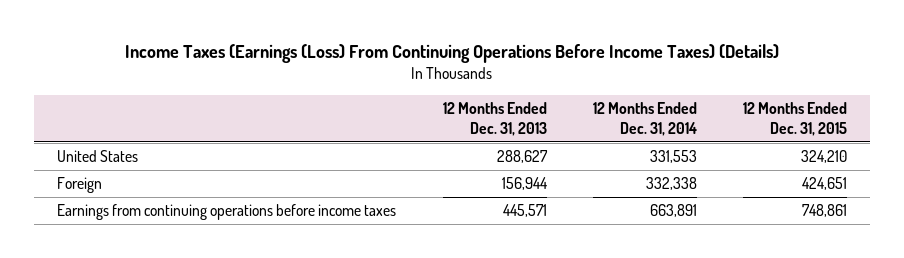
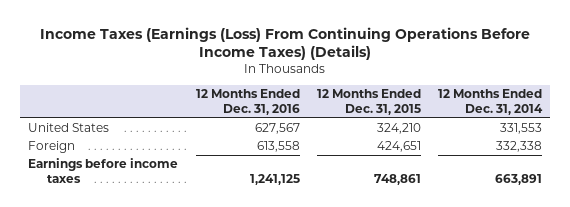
[442,102,547,136] 12 Months Ended Dec. 31, 2013 -> none
none -> [195,89,300,116] 12 Months Ended Dec. 31, 2016
[57,204,397,221] Earnings from continuing operations before income taxes -> [28,158,179,183] Earnings before income taxes

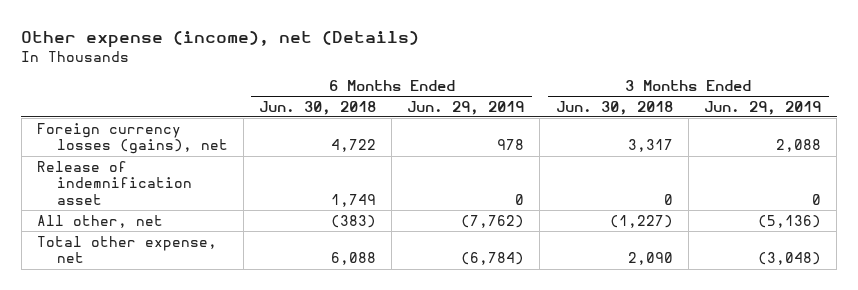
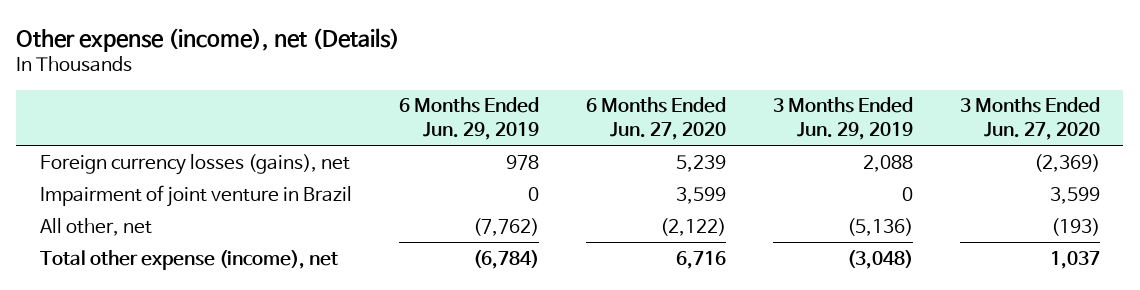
[258,100,376,115] Jun. 30, 2018 -> none
[555,100,673,115] Jun. 30, 2018 -> none
none -> [585,97,726,141] 6 Months Ended Jun. 27, 2020
none -> [959,97,1100,141] 3 Months Ended Jun. 27, 2020
[36,160,192,206] Release of indemnification asset -> none
none -> [39,184,352,207] Impairment of joint venture in Brazil
[36,235,217,264] Total other expense, net -> [39,249,338,270] Total other expense (income), net

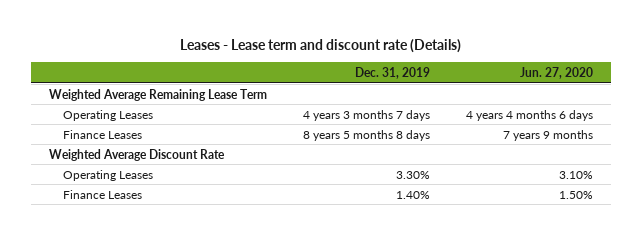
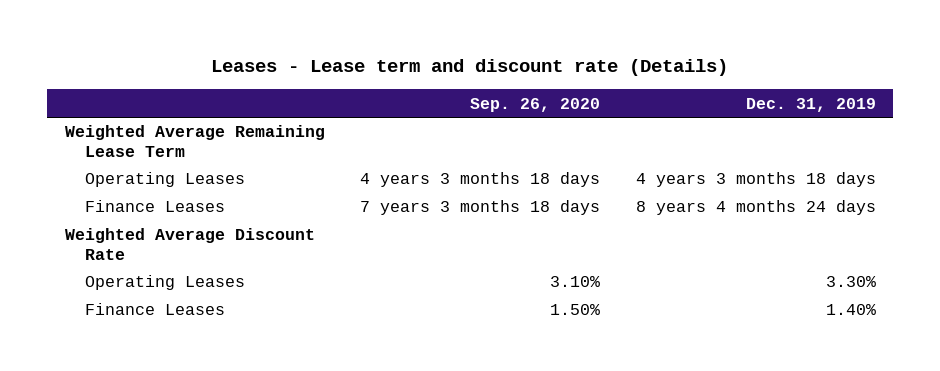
[520,66,594,79] Jun. 27, 2020 -> none
none -> [470,97,601,112] Sep. 26, 2020
[303,109,431,121] 4 years 3 months 7 days -> [635,172,876,188] 4 years 3 months 18 days
[303,129,431,141] 8 years 5 months 8 days -> [635,200,876,216] 8 years 4 months 24 days

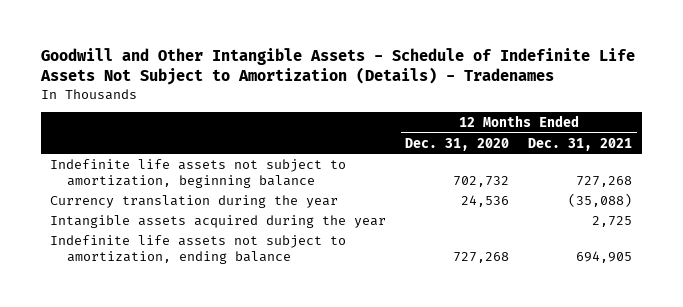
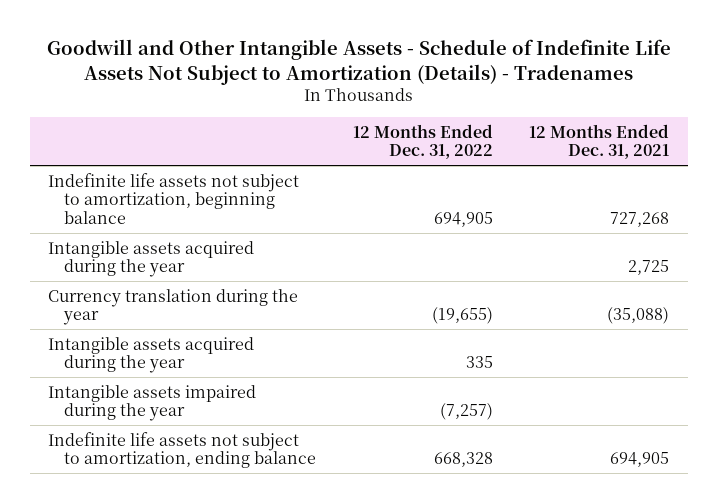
[405,137,510,151] Dec. 31, 2020 -> none
none -> [352,123,493,160] 12 Months Ended Dec. 31, 2022
[50,194,339,208] Currency translation during the year -> [48,288,299,326] Currency translation during the year
none -> [48,336,255,374] Intangible assets acquired during the year
none -> [48,384,257,422] Intangible assets impaired during the year

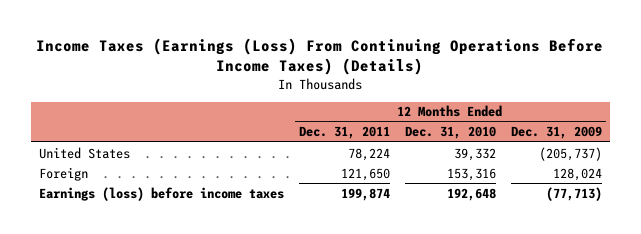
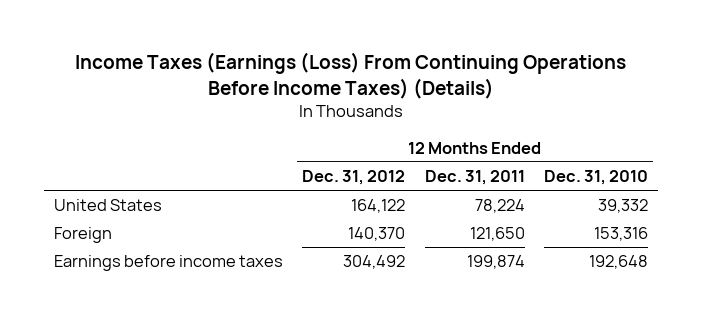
[511,126,603,140] Dec. 31, 2009 -> none
none -> [302,169,406,185] Dec. 31, 2012
[38,186,284,201] Earnings (loss) before income taxes -> [53,255,283,272] Earnings before income taxes

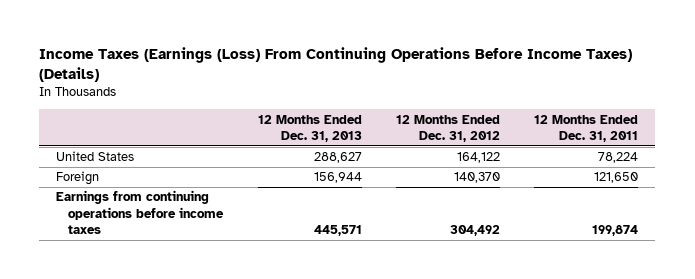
[544,169,649,185] Dec. 31, 2010 -> none
none -> [257,114,362,142] 12 Months Ended Dec. 31, 2013
[53,255,283,272] Earnings before income taxes -> [56,190,225,235] Earnings from continuing operations before income taxes

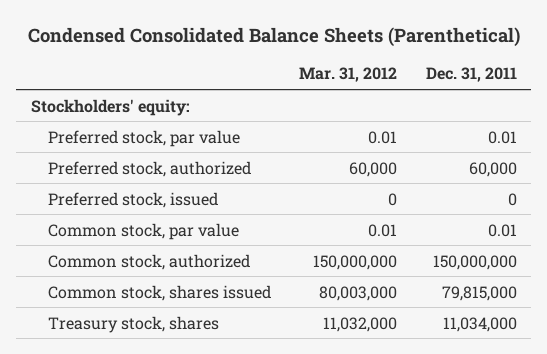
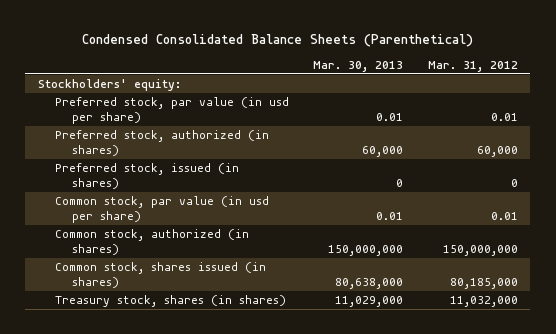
[425,67,517,83] Dec. 31, 2011 -> none
none -> [313,60,404,72] Mar. 30, 2013
[47,129,240,147] Preferred stock, par value -> [54,97,289,124] Preferred stock, par value (in usd per share)
[47,160,251,177] Preferred stock, authorized -> [54,130,269,156] Preferred stock, authorized (in shares)
[47,191,218,208] Preferred stock, issued -> [54,163,239,189] Preferred stock, issued (in shares)
[47,222,239,240] Common stock, par value -> [54,196,269,223] Common stock, par value (in usd per share)
[47,253,250,270] Common stock, authorized -> [54,229,249,255] Common stock, authorized (in shares)
[47,284,271,301] Common stock, shares issued -> [54,262,266,288] Common stock, shares issued (in shares)
[319,285,398,301] 80,003,000 -> [449,277,518,289] 80,185,000
[47,315,219,333] Treasury stock, shares -> [54,295,286,308] Treasury stock, shares (in shares)

